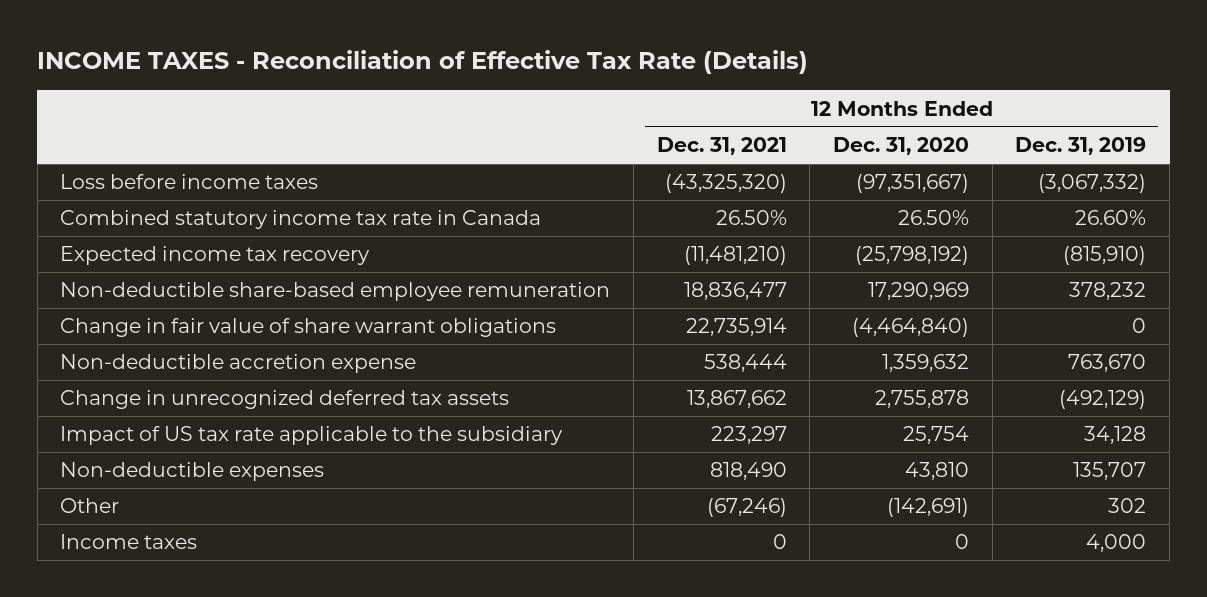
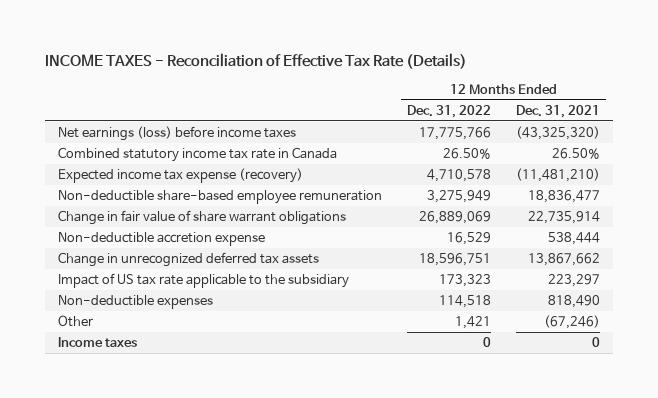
[833,137,970,156] Dec. 31, 2020 -> none
[1015,137,1147,156] Dec. 31, 2019 -> none
none -> [407,104,492,118] Dec. 31, 2022
[60,174,319,190] Loss before income taxes -> [57,126,296,142] Net earnings (loss) before income taxes
[60,246,371,266] Expected income tax recovery -> [57,168,303,184] Expected income tax expense (recovery)

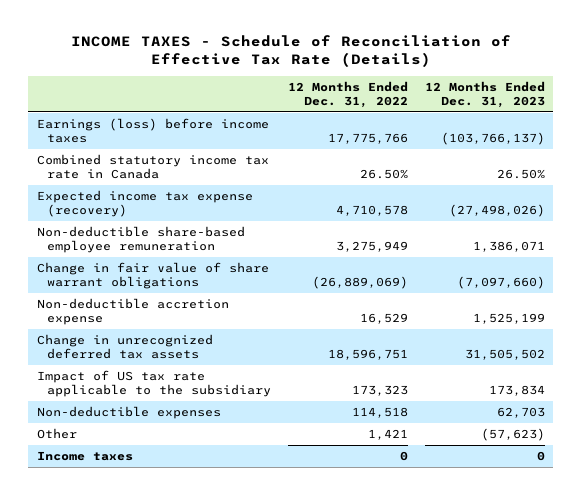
[45,52,468,69] INCOME TAXES - Reconciliation of Effective Tax Rate (Details) -> [70,35,511,68] INCOME TAXES - Schedule of Reconciliation of Effective Tax Rate (Details)
[516,104,601,118] Dec. 31, 2021 -> none
none -> [424,80,545,109] 12 Months Ended Dec. 31, 2023
[57,126,296,142] Net earnings (loss) before income taxes -> [36,117,269,144] Earnings (loss) before income taxes
[419,211,492,225] 26,889,069 -> [311,276,408,290] (26,889,069)

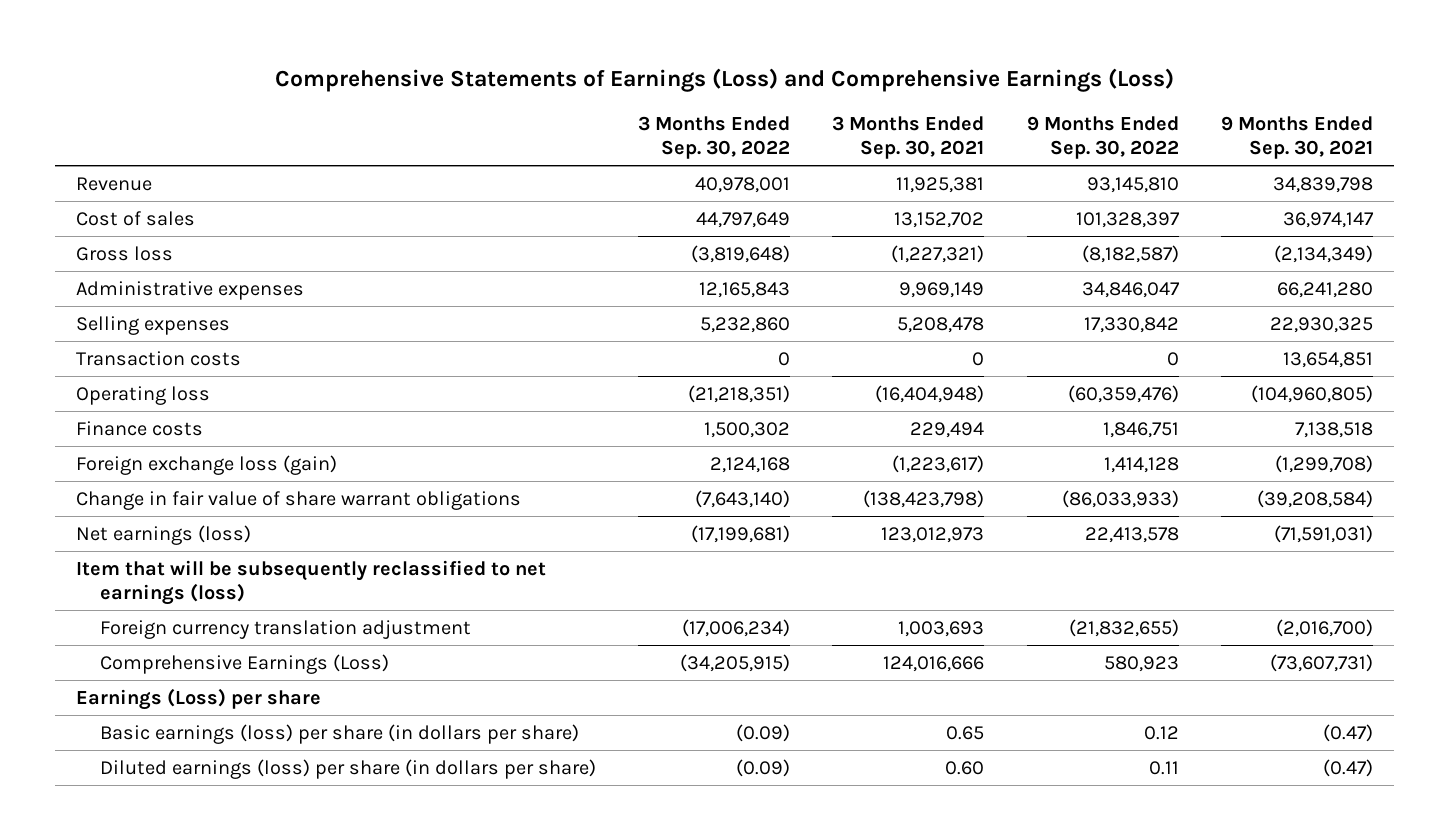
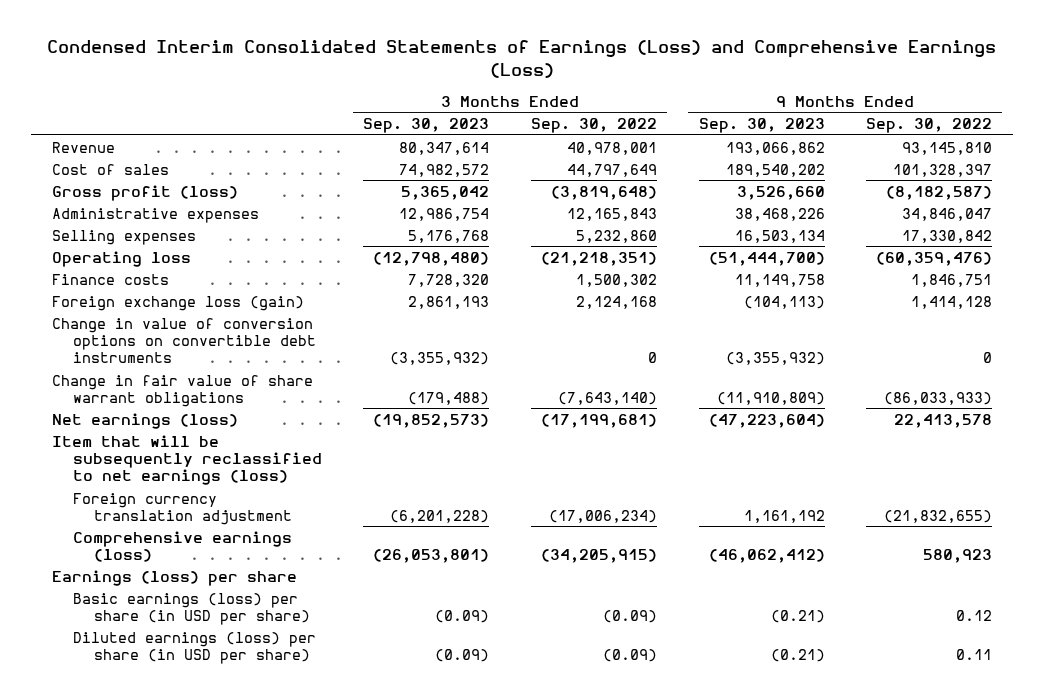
[274,68,1174,93] Comprehensive Statements of Earnings (Loss) and Comprehensive Earnings (Loss) -> [46,40,996,78] Condensed Interim Consolidated Statements of Earnings (Loss) and Comprehensive Earnings (Loss)
[832,115,985,159] 3 Months Ended Sep. 30, 2021 -> none
[1221,115,1374,159] 9 Months Ended Sep. 30, 2021 -> none
none -> [363,117,490,133] Sep. 30, 2023
none -> [698,117,825,133] Sep. 30, 2023
[76,245,174,261] Gross loss -> [51,184,238,201] Gross profit (loss)
[76,350,242,366] Transaction costs -> none
none -> [51,317,316,364] Change in value of conversion options on convertible debt instruments
[99,653,389,674] Comprehensive Earnings (Loss) -> [72,530,292,562] Comprehensive earnings (loss)
[76,687,322,710] Earnings (Loss) per share -> [51,569,297,586] Earnings (loss) per share
[99,723,579,744] Basic earnings (loss) per share (in dollars per share) -> [72,592,311,625] Basic earnings (loss) per share (in USD per share)
[99,758,596,779] Diluted earnings (loss) per share (in dollars per share) -> [72,631,316,664] Diluted earnings (loss) per share (in USD per share)

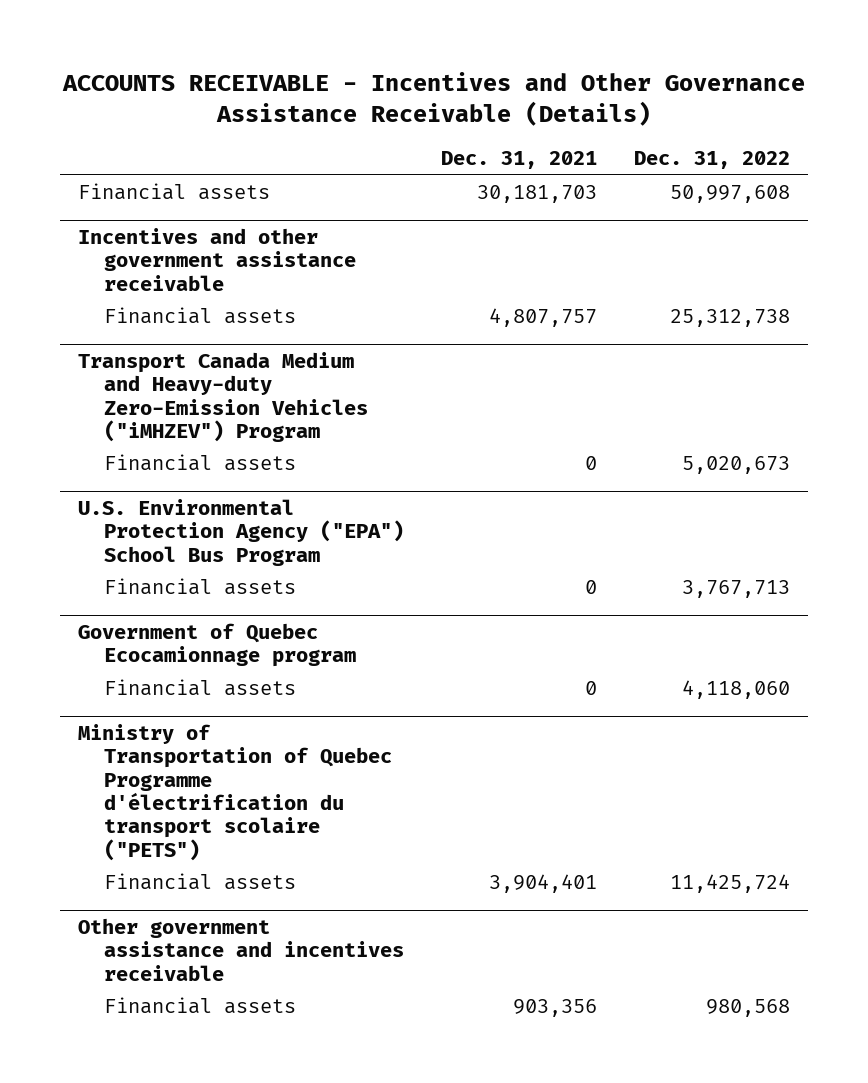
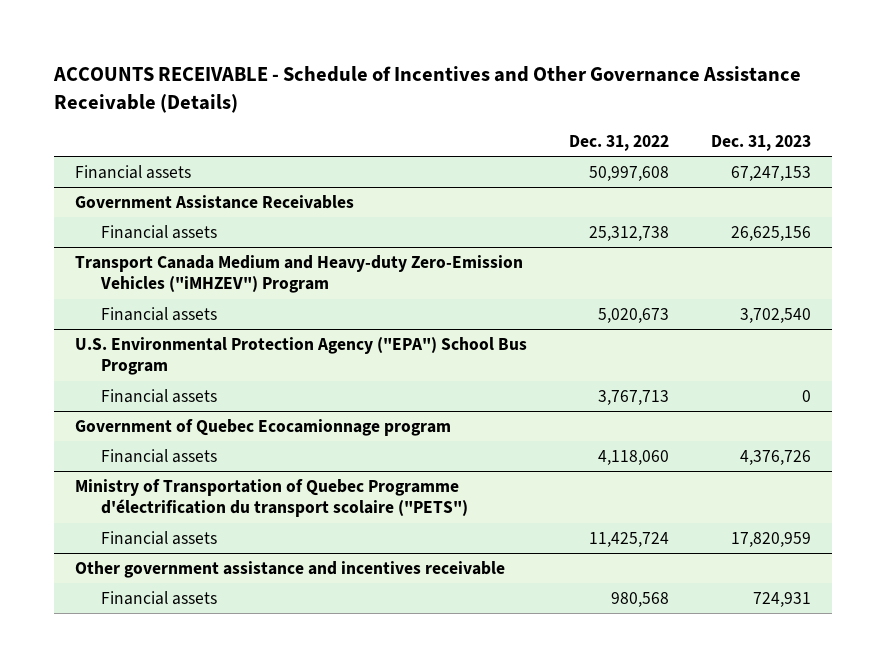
[61,71,805,126] ACCOUNTS RECEIVABLE - Incentives and Other Governance Assistance Receivable (Details) -> [53,66,802,113] ACCOUNTS RECEIVABLE - Schedule of Incentives and Other Governance Assistance Receivable (Details)
[440,151,597,170] Dec. 31, 2021 -> none
none -> [711,135,812,152] Dec. 31, 2023
[77,227,357,291] Incentives and other government assistance receivable -> [75,194,355,209] Government Assistance Receivables

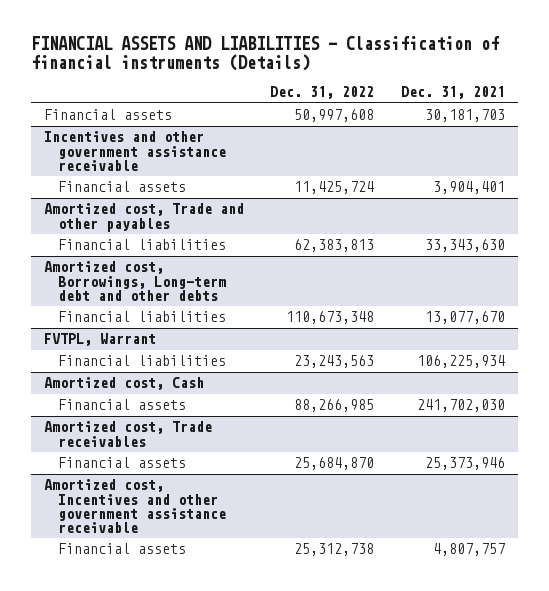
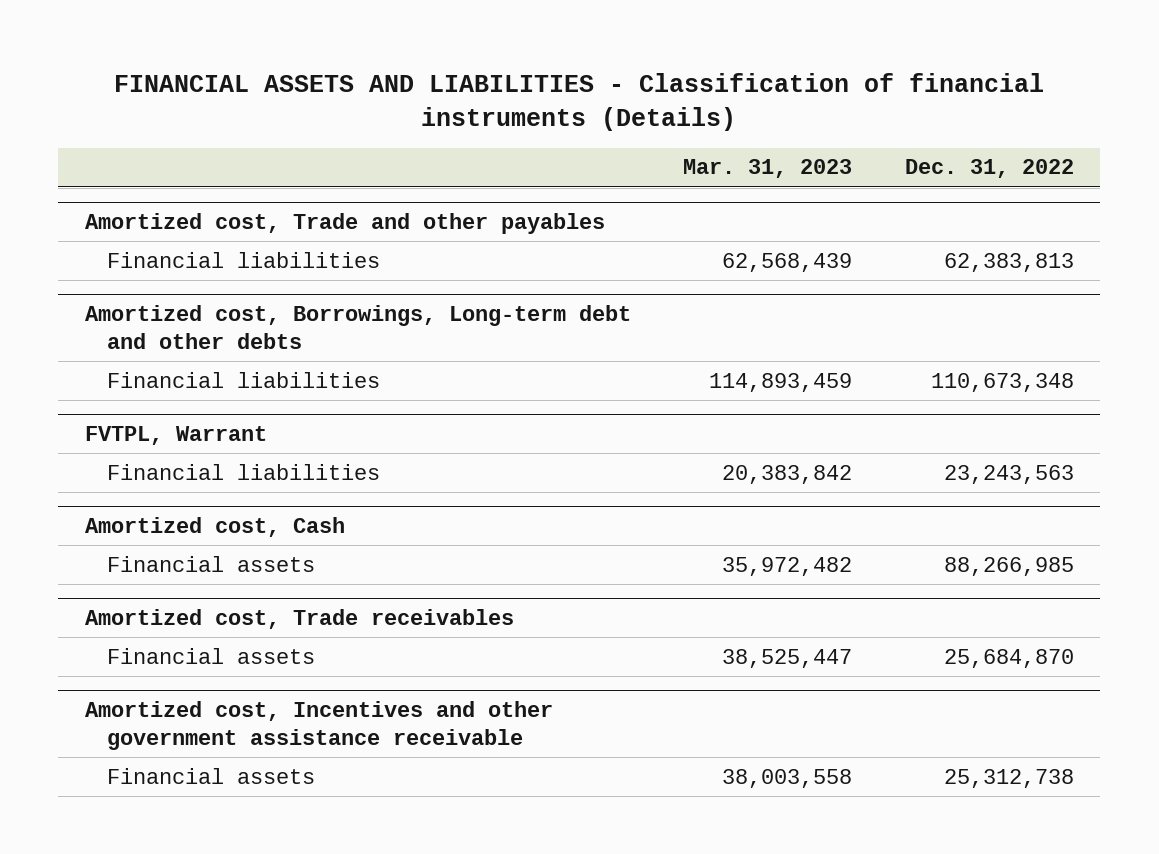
[400,86,505,100] Dec. 31, 2021 -> none
none -> [683,159,853,179] Mar. 31, 2023
[43,109,172,121] Financial assets -> none
[43,131,226,171] Incentives and other government assistance receivable -> none
[57,181,186,193] Financial assets -> none

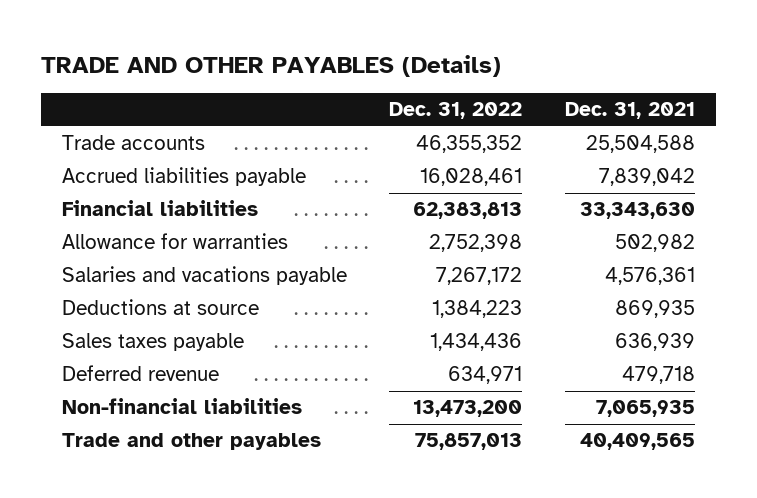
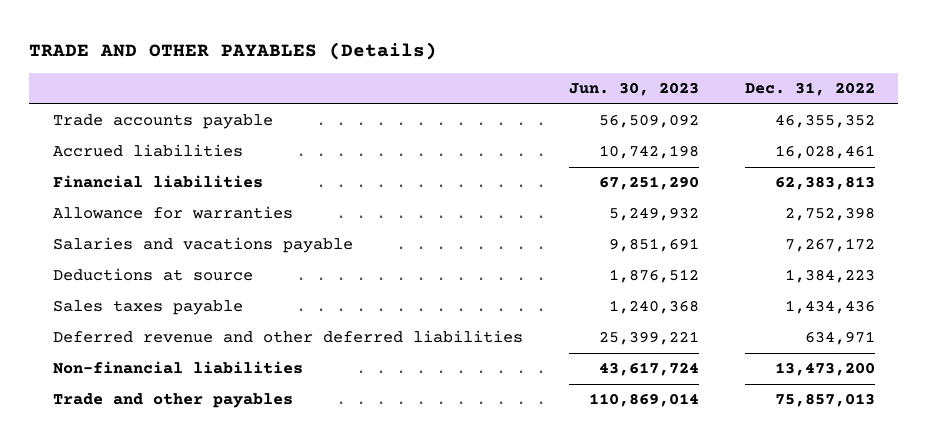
[564,102,695,120] Dec. 31, 2021 -> none
none -> [568,82,699,97] Jun. 30, 2023
[62,135,206,151] Trade accounts -> [52,114,273,130] Trade accounts payable
[62,167,307,187] Accrued liabilities payable -> [52,144,243,158] Accrued liabilities
[62,365,220,382] Deferred revenue -> [52,330,523,344] Deferred revenue and other deferred liabilities

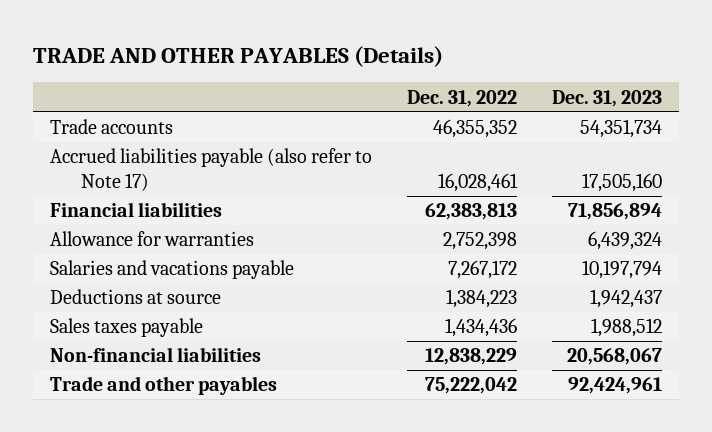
[568,82,699,97] Jun. 30, 2023 -> none
none -> [552,89,663,107] Dec. 31, 2023
[52,114,273,130] Trade accounts payable -> [50,119,174,135] Trade accounts
[52,144,243,158] Accrued liabilities -> [50,148,373,191] Accrued liabilities payable (also refer to Note 17)
[52,330,523,344] Deferred revenue and other deferred liabilities -> none
[775,362,876,377] 13,473,200 -> [425,348,518,366] 12,838,229
[775,393,876,408] 75,857,013 -> [425,377,518,395] 75,222,042

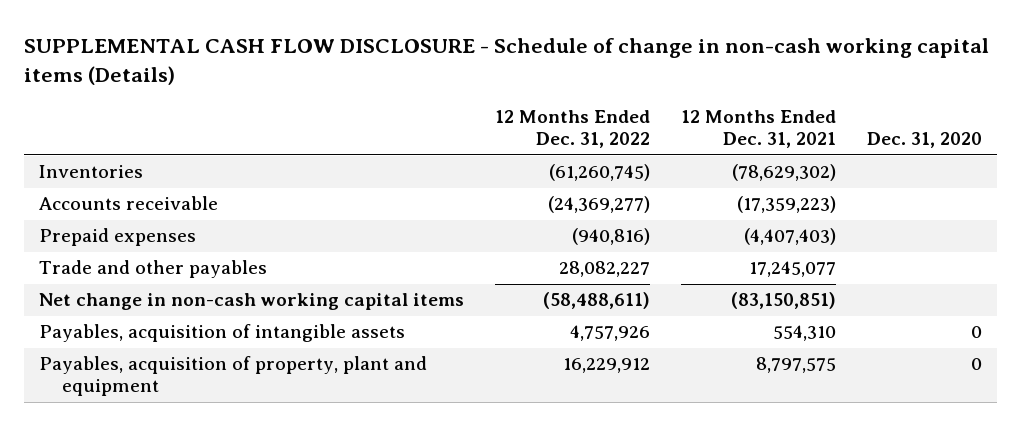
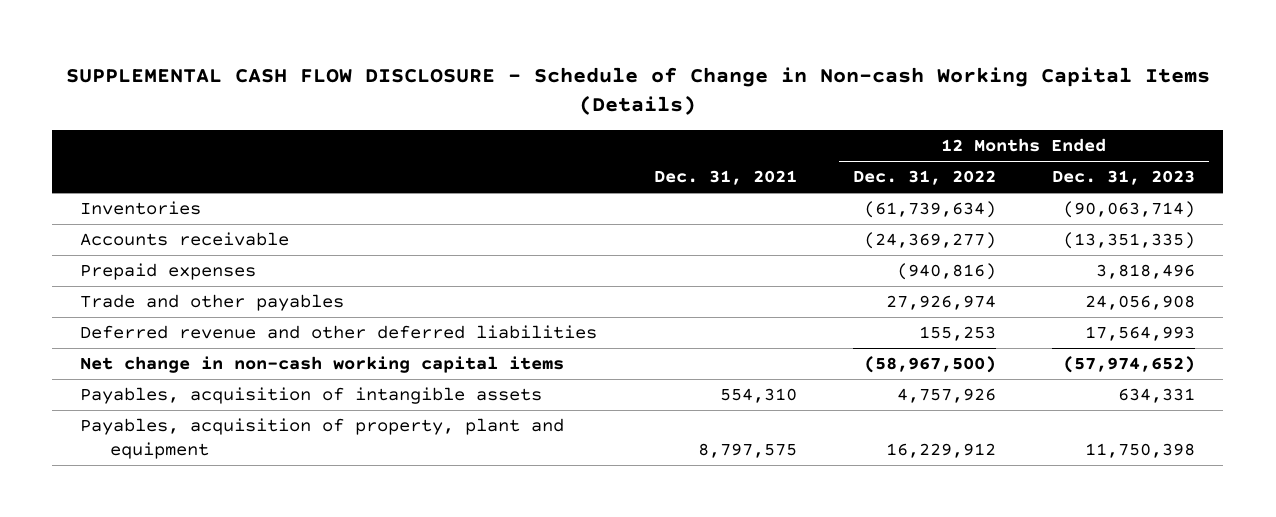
[23,38,989,86] SUPPLEMENTAL CASH FLOW DISCLOSURE - Schedule of change in non-cash working capital items (Details) -> [65,66,1210,116] SUPPLEMENTAL CASH FLOW DISCLOSURE - Schedule of Change in Non-cash Working Capital Items (Details)
[680,110,836,149] 12 Months Ended Dec. 31, 2021 -> none
[866,132,982,149] Dec. 31, 2020 -> none
none -> [653,170,797,186] Dec. 31, 2021
none -> [1052,170,1196,186] Dec. 31, 2023
[549,164,651,182] (61,260,745) -> [863,201,996,219] (61,739,634)
[559,261,651,278] 28,082,227 -> [885,295,996,311] 27,926,974
none -> [80,325,598,340] Deferred revenue and other deferred liabilities
[543,292,651,310] (58,488,611) -> [863,356,996,374] (58,967,500)

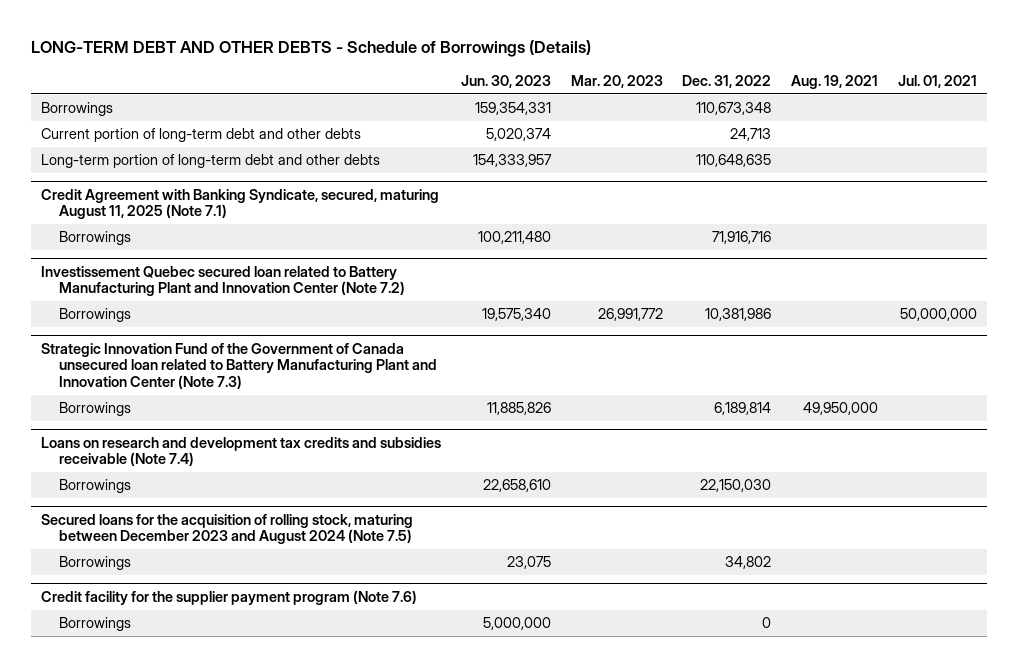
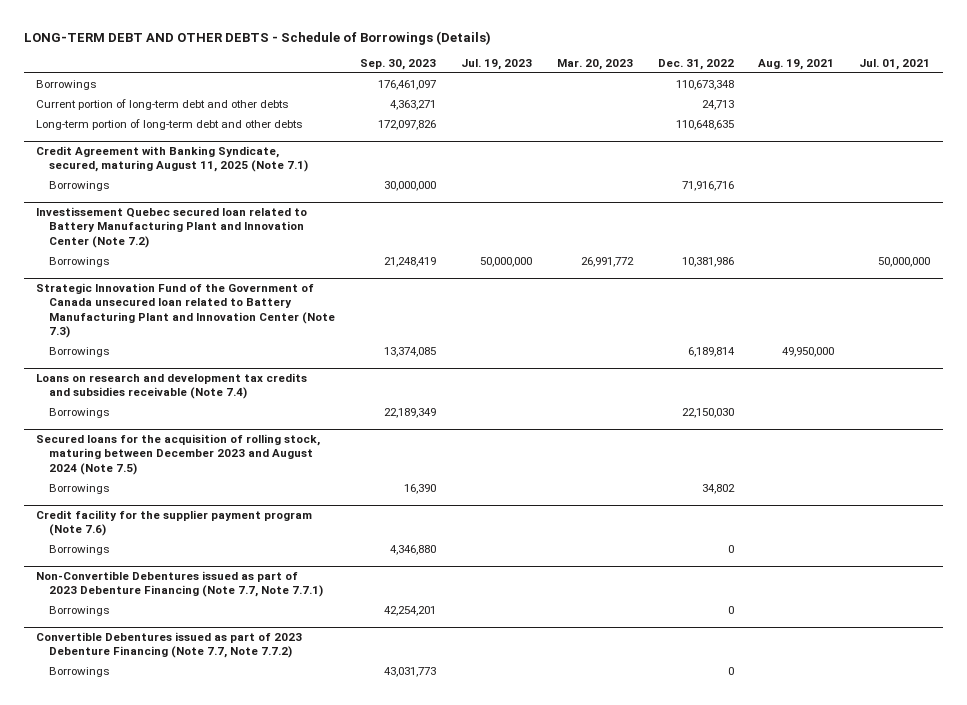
[460,75,551,89] Jun. 30, 2023 -> none
none -> [360,59,437,71] Sep. 30, 2023
none -> [460,59,532,71] Jul. 19, 2023
none -> [36,571,324,598] Non-Convertible Debentures issued as part of 2023 Debenture Financing (Note 7.7, Note 7.7.1)
none -> [49,605,111,616] Borrowings
none -> [36,632,303,659] Convertible Debentures issued as part of 2023 Debenture Financing (Note 7.7, Note 7.7.2)
none -> [49,666,111,677] Borrowings

